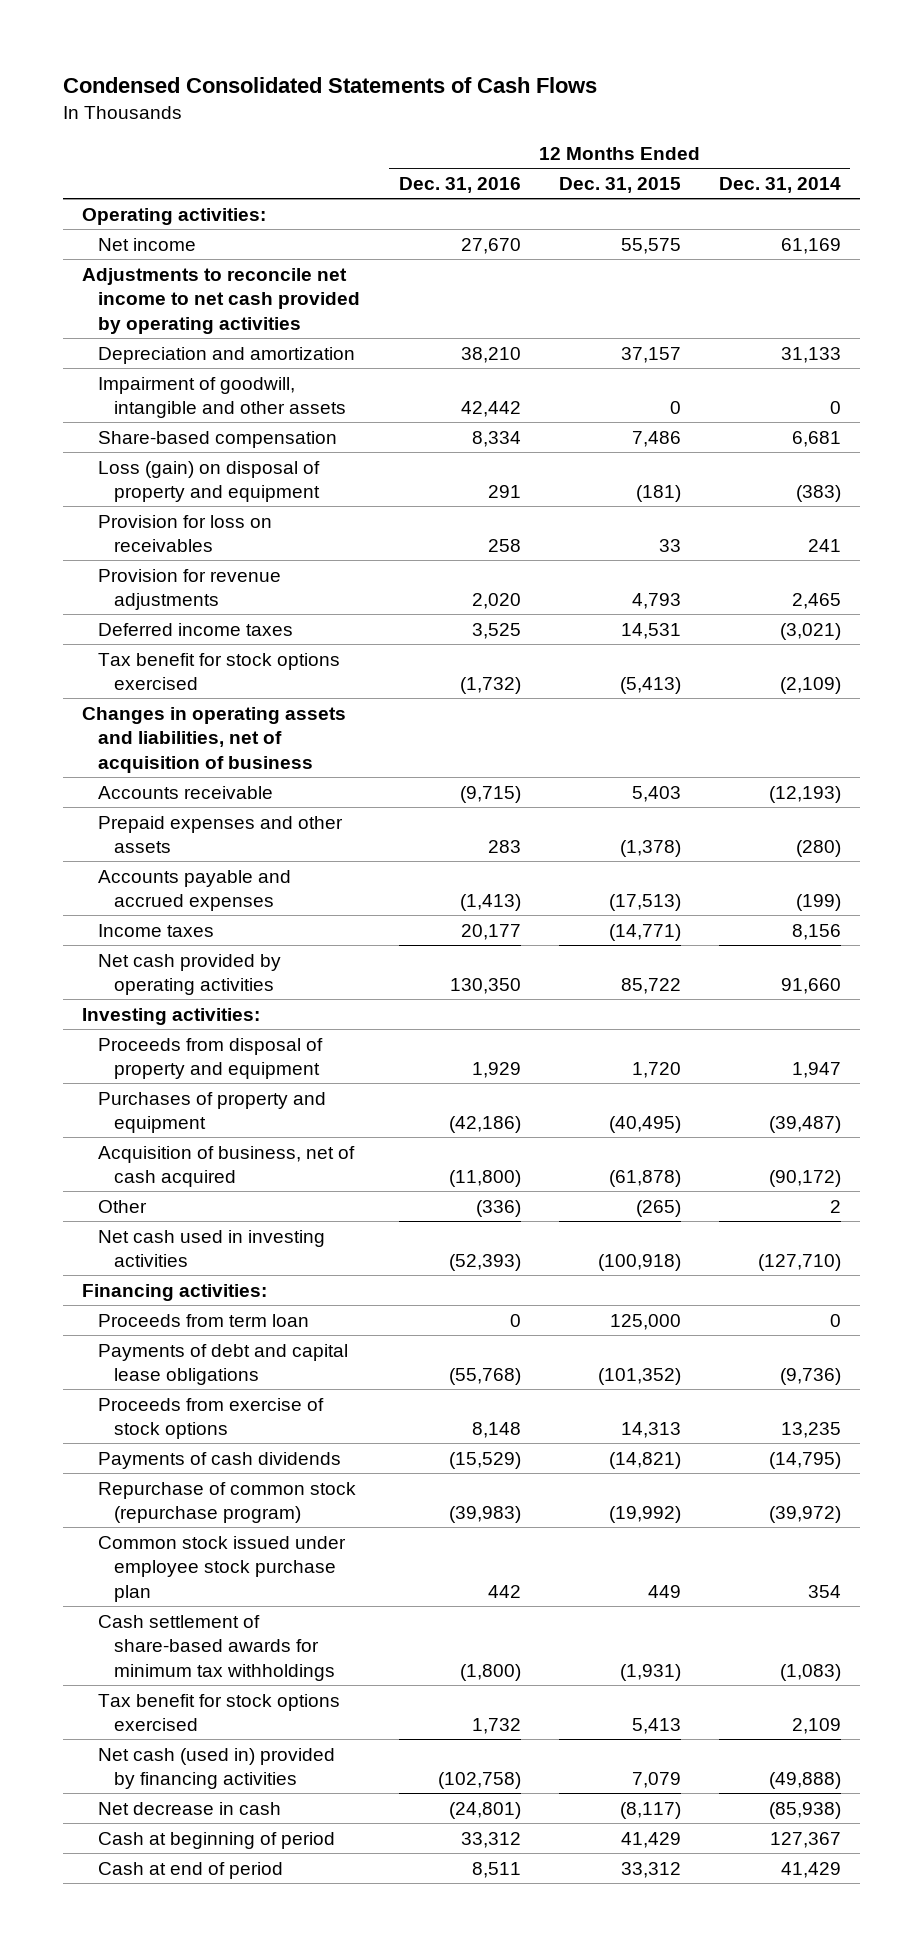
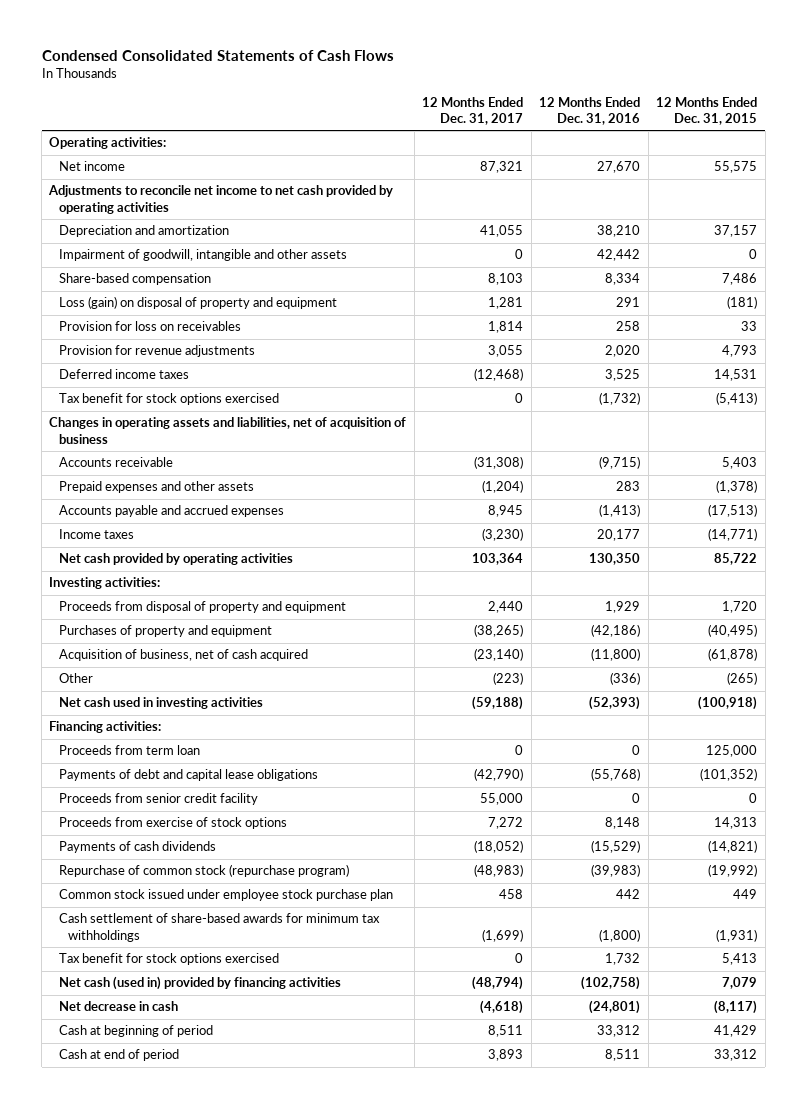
[718,176,841,193] Dec. 31, 2014 -> none
none -> [422,96,524,126] 12 Months Ended Dec. 31, 2017
none -> [58,793,258,806] Proceeds from senior credit facility

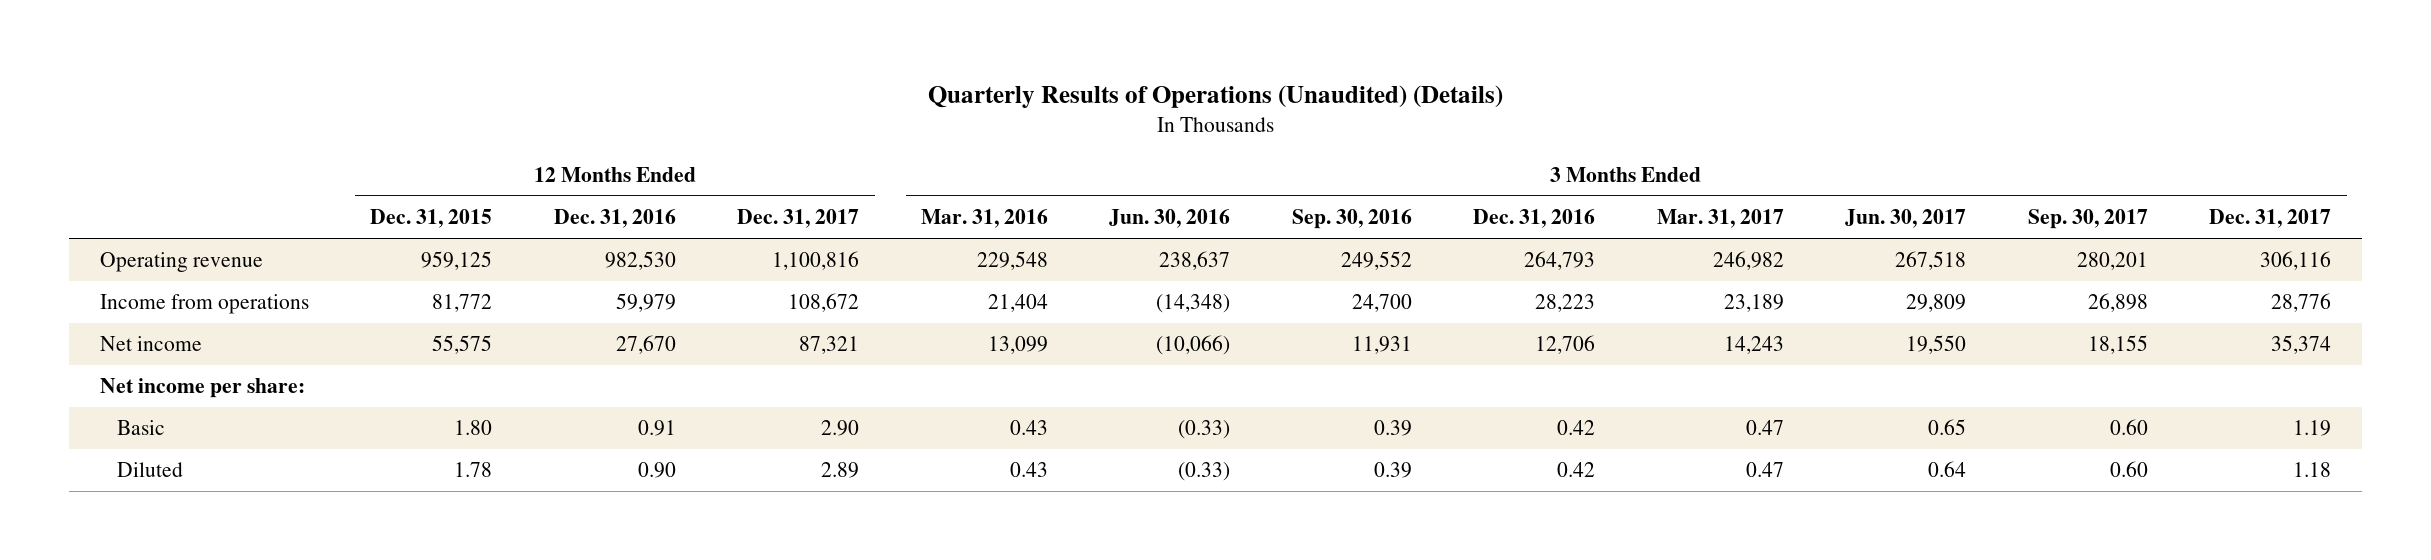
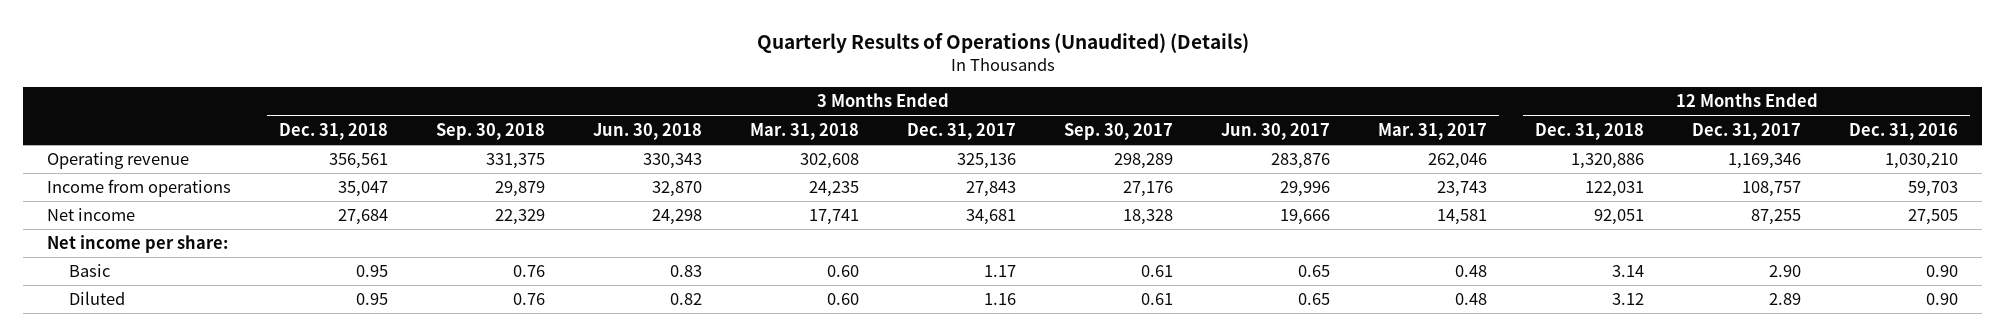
[370,209,493,229] Dec. 31, 2015 -> none
[920,209,1048,229] Mar. 31, 2016 -> none
[1109,209,1231,229] Jun. 30, 2016 -> none
[1291,209,1412,230] Sep. 30, 2016 -> none
[1473,209,1596,229] Dec. 31, 2016 -> none
none -> [279,122,389,140] Dec. 31, 2018
none -> [436,122,546,140] Sep. 30, 2018
none -> [593,122,703,140] Jun. 30, 2018
none -> [750,122,860,140] Mar. 31, 2018
none -> [1535,122,1645,140] Dec. 31, 2018
[604,251,676,271] 982,530 -> [1885,153,1959,170] 1,030,210
[772,251,860,271] 1,100,816 -> [1728,153,1802,170] 1,169,346
[1712,251,1784,271] 246,982 -> [1428,153,1488,170] 262,046
[1895,251,1967,271] 267,518 -> [1271,153,1331,170] 283,876
[2076,252,2148,271] 280,201 -> [1114,153,1174,170] 298,289
[2260,251,2332,271] 306,116 -> [957,153,1017,170] 325,136
[615,293,676,313] 59,979 -> [1908,181,1959,198] 59,703
[788,293,860,313] 108,672 -> [1742,181,1802,198] 108,757
[1723,294,1784,313] 23,189 -> [1437,181,1488,198] 23,743
[1906,294,1967,313] 29,809 -> [1280,181,1331,198] 29,996
[2087,293,2148,313] 26,898 -> [1123,181,1174,198] 27,176
[2271,293,2332,313] 28,776 -> [966,181,1017,198] 27,843
[615,335,676,355] 27,670 -> [1908,209,1959,226] 27,505
[799,336,860,355] 87,321 -> [1751,209,1802,226] 87,255
[1723,336,1784,355] 14,243 -> [1437,209,1488,226] 14,581
[1906,335,1967,355] 19,550 -> [1280,209,1331,226] 19,666
[2087,335,2148,355] 18,155 -> [1123,209,1174,226] 18,328
[2271,335,2332,355] 35,374 -> [966,209,1017,226] 34,681
[637,420,676,437] 0.91 -> [1926,265,1959,278] 0.90
[1745,420,1784,436] 0.47 -> [1455,265,1488,278] 0.48
[2109,419,2148,436] 0.60 -> [1141,265,1174,278] 0.61
[2293,420,2332,437] 1.19 -> [984,265,1017,278] 1.17
[1745,462,1784,478] 0.47 -> [1455,293,1488,306] 0.48
[1928,461,1967,478] 0.64 -> [1298,293,1331,306] 0.65
[2109,461,2148,478] 0.60 -> [1141,293,1174,306] 0.61
[2293,462,2332,478] 1.18 -> [984,293,1017,306] 1.16

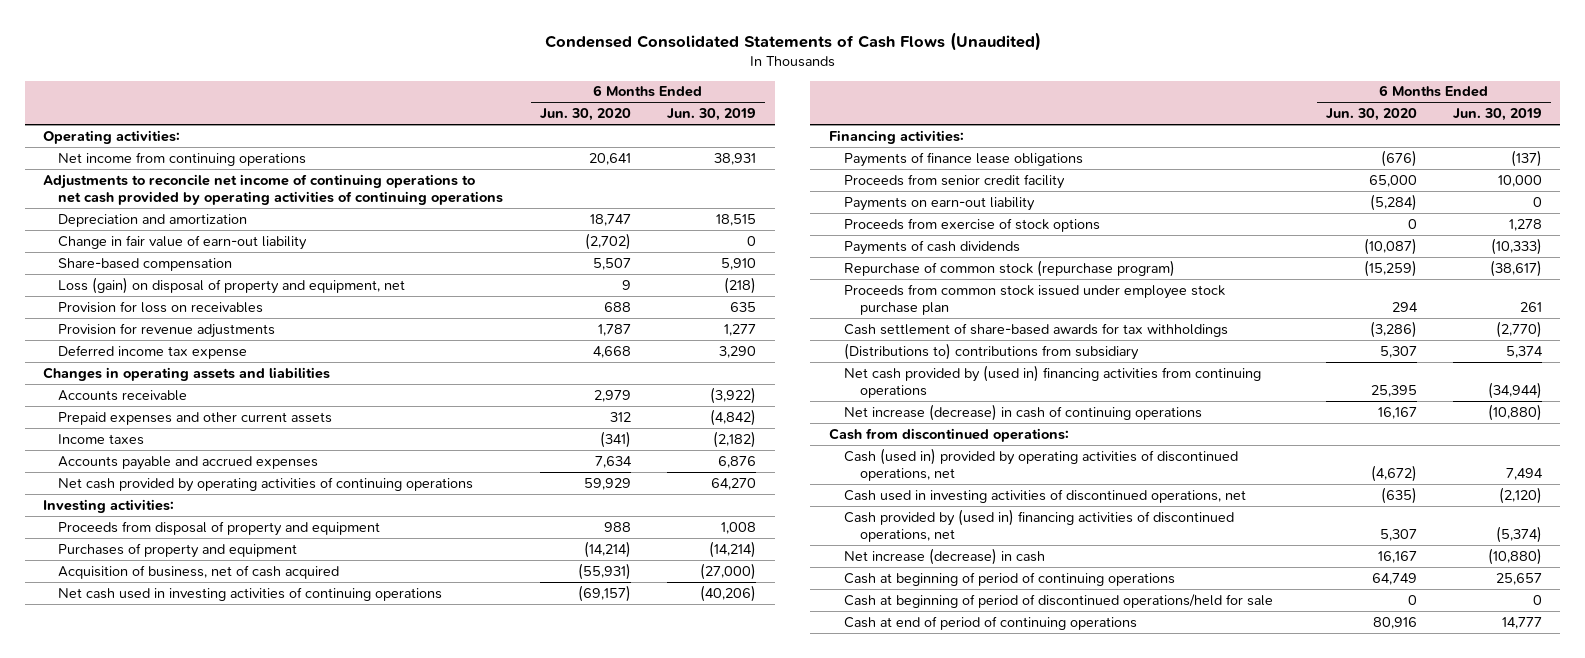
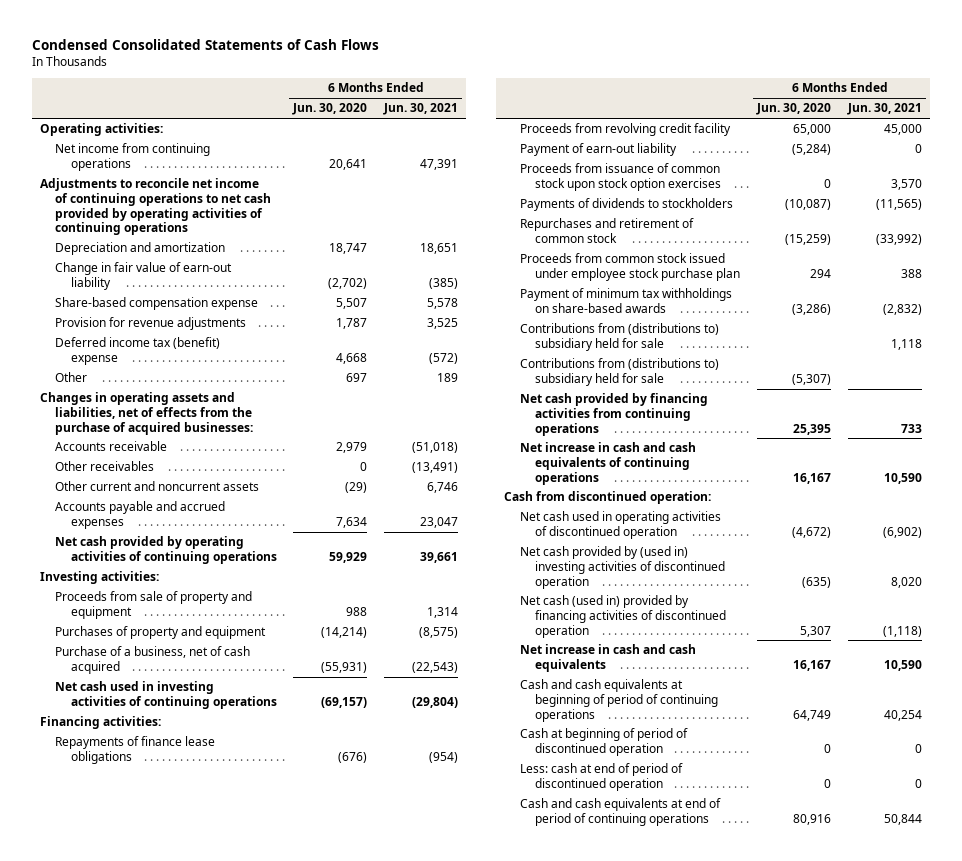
[544,31,1041,51] Condensed Consolidated Statements of Cash Flows (Unaudited) -> [31,39,379,51] Condensed Consolidated Statements of Cash Flows
[667,108,757,122] Jun. 30, 2019 -> none
none -> [382,103,458,116] Jun. 30, 2021
[58,276,406,294] Loss (gain) on disposal of property and equipment, net -> none
[58,300,264,313] Provision for loss on receivables -> none
[58,257,233,271] Share-based compensation -> [55,297,259,311] Share-based compensation expense
[58,344,248,359] Deferred income tax expense -> [55,337,221,365] Deferred income tax (benefit) expense
none -> [55,372,88,383] Other
[42,366,330,381] Changes in operating assets and liabilities -> [39,392,254,435] Changes in operating assets and liabilities, net of effects from the purchase of acquired businesses:
[58,433,145,445] Income taxes -> none
none -> [55,461,155,472] Other receivables
[58,411,333,425] Prepaid expenses and other current assets -> [55,481,260,492] Other current and noncurrent assets
[609,411,631,422] 312 -> [345,482,368,494] (29)
[58,520,381,536] Proceeds from disposal of property and equipment -> [55,591,253,619] Proceeds from sale of property and equipment
[58,564,340,579] Acquisition of business, net of cash acquired -> [55,646,251,674] Purchase of a business, net of cash acquired
[844,151,1084,167] Payments of finance lease obligations -> [55,736,216,764] Repayments of finance lease obligations
[844,173,1066,189] Proceeds from senior credit facility -> [519,123,731,137] Proceeds from revolving credit facility
[844,196,1036,211] Payments on earn-out liability -> [519,143,677,157] Payment of earn-out liability
[844,217,1101,232] Proceeds from exercise of stock options -> [519,163,722,191] Proceeds from issuance of common stock upon stock option exercises
[844,239,1021,255] Payments of cash dividends -> [519,198,733,212] Payments of dividends to stockholders
[844,259,1176,277] Repurchase of common stock (repurchase program) -> [519,218,694,243] Repurchases and retirement of common stock
[844,322,1229,337] Cash settlement of share-based awards for tax withholdings -> [519,288,732,313] Payment of minimum tax withholdings on share-based awards
none -> [519,323,719,351] Contributions from (distributions to) subsidiary held for sale
[844,342,1140,360] (Distributions to) contributions from subsidiary -> [519,358,719,386] Contributions from (distributions to) subsidiary held for sale
[1379,345,1417,358] 5,307 -> [792,373,832,385] (5,307)
[844,364,1262,398] Net cash provided by (used in) financing activities from continuing operations -> [519,393,708,436] Net cash provided by financing activities from continuing operations
[844,403,1203,421] Net increase (decrease) in cash of continuing operations -> [519,442,696,485] Net increase in cash and cash equivalents of continuing operations
[828,427,1069,442] Cash from discontinued operations: -> [504,491,712,505] Cash from discontinued operation:
[844,447,1239,481] Cash (used in) provided by operating activities of discontinued operations, net -> [519,511,721,539] Net cash used in operating activities of discontinued operation
[844,488,1247,503] Cash used in investing activities of discontinued operations, net -> [519,546,726,589] Net cash provided by (used in) investing activities of discontinued operation
[844,508,1235,542] Cash provided by (used in) financing activities of discontinued operations, net -> [519,595,727,638] Net cash (used in) provided by financing activities of discontinued operation
[844,547,1046,565] Net increase (decrease) in cash -> [519,644,696,672] Net increase in cash and cash equivalents
[844,571,1176,586] Cash at beginning of period of continuing operations -> [519,679,719,722] Cash and cash equivalents at beginning of period of continuing operations
[844,593,1274,608] Cash at beginning of period of discontinued operations/held for sale -> [519,728,688,756] Cash at beginning of period of discontinued operation
none -> [519,763,683,791] Less: cash at end of period of discontinued operation
[844,615,1138,630] Cash at end of period of continuing operations -> [519,798,721,826] Cash and cash equivalents at end of period of continuing operations

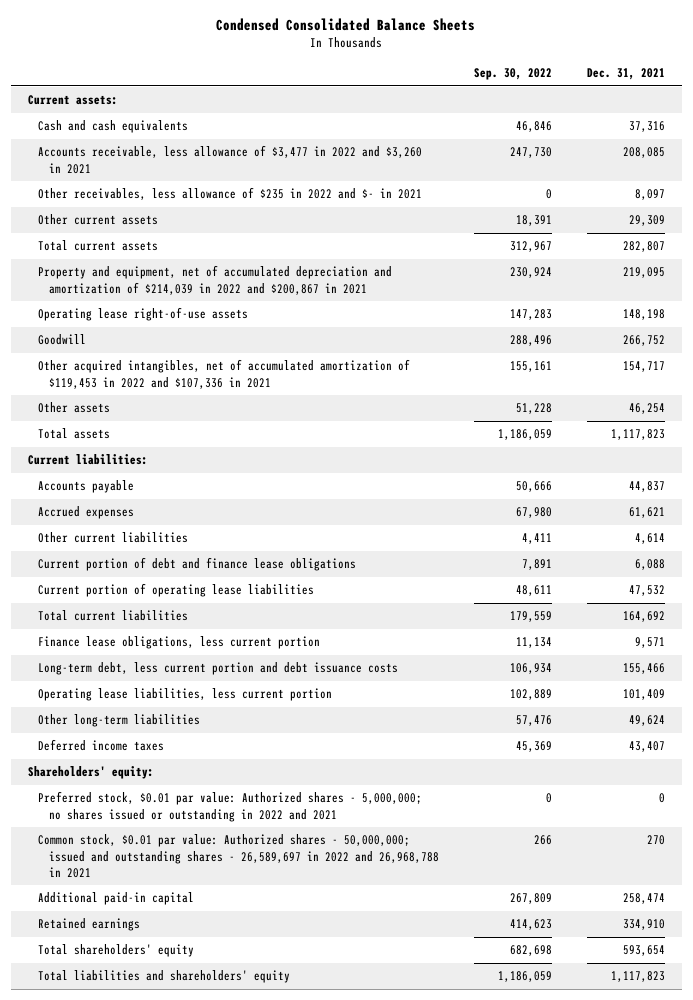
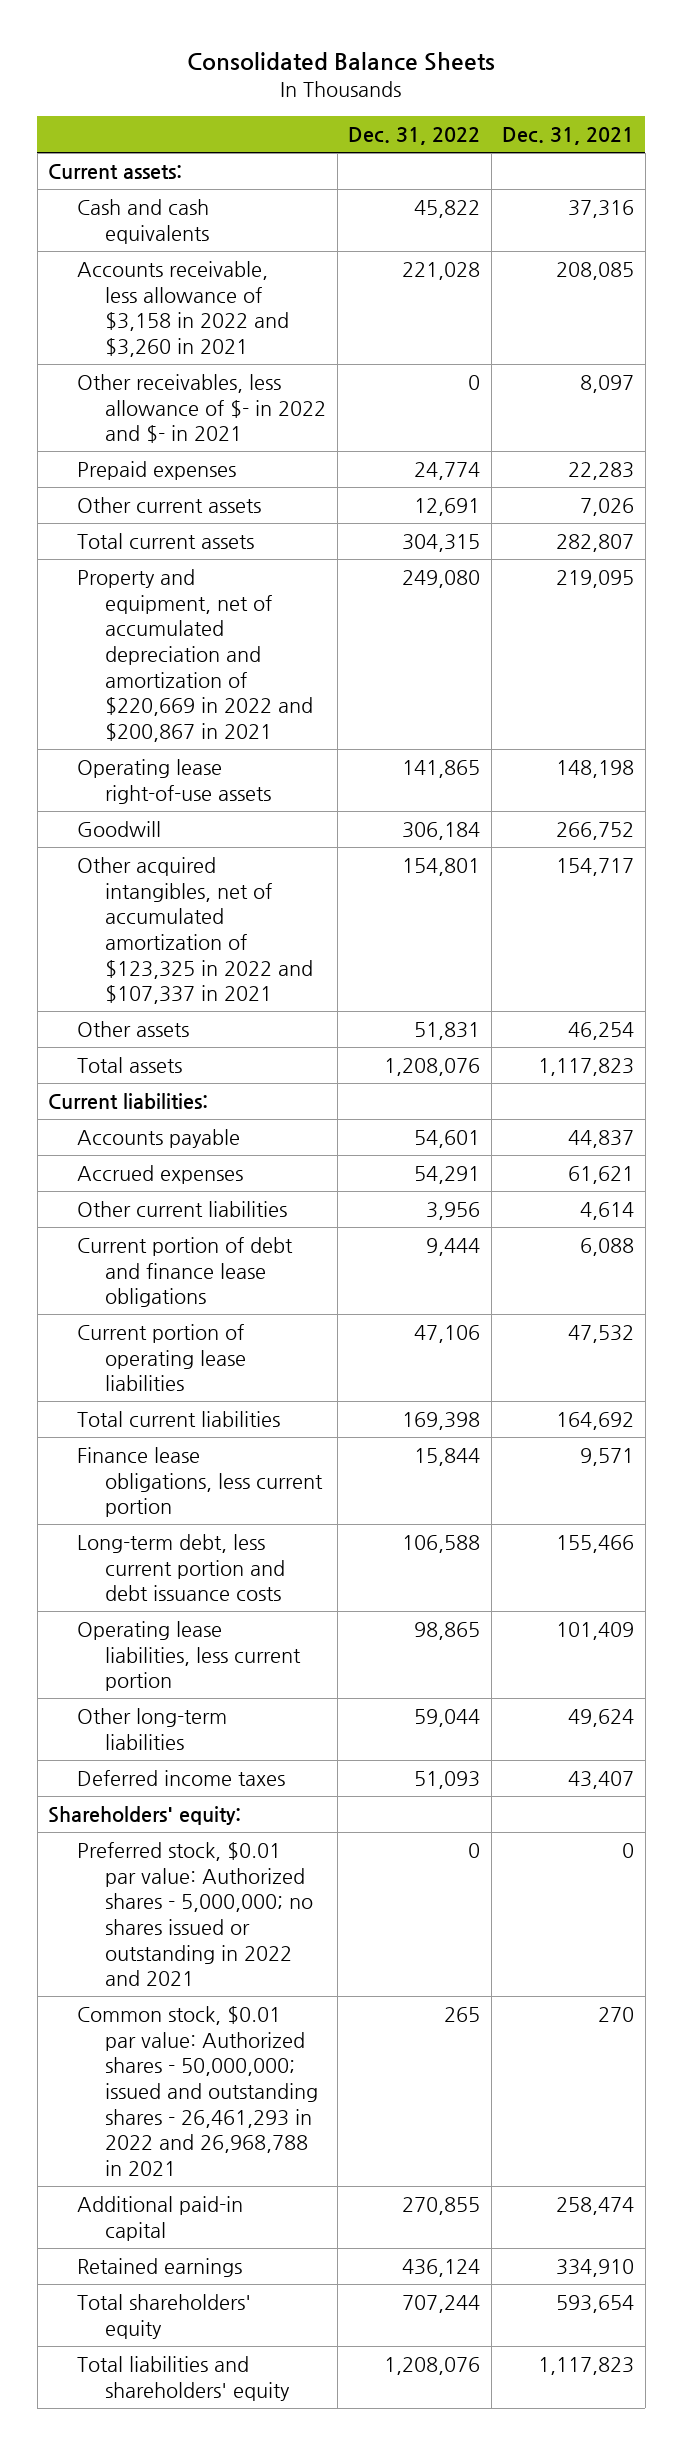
[216,18,476,32] Condensed Consolidated Balance Sheets -> [187,51,496,71] Consolidated Balance Sheets
[473,68,552,81] Sep. 30, 2022 -> none
none -> [348,127,481,146] Dec. 31, 2022
[38,145,423,174] Accounts receivable, less allowance of $3,477 in 2022 and $3,260 in 2021 -> [76,261,290,357] Accounts receivable, less allowance of $3,158 in 2022 and $3,260 in 2021
[38,187,423,201] Other receivables, less allowance of $235 in 2022 and $- in 2021 -> [76,374,327,444] Other receivables, less allowance of $- in 2022 and $- in 2021
none -> [76,461,236,481] Prepaid expenses
[628,215,665,227] 29,309 -> [580,498,635,517] 7,026
[38,265,393,295] Property and equipment, net of accumulated depreciation and amortization of $214,039 in 2022 and $200,867 in 2021 -> [76,569,314,742] Property and equipment, net of accumulated depreciation and amortization of $220,669 in 2022 and $200,867 in 2021
[38,359,411,389] Other acquired intangibles, net of accumulated amortization of $119,453 in 2022 and $107,336 in 2021 -> [76,857,314,1005] Other acquired intangibles, net of accumulated amortization of $123,325 in 2022 and $107,337 in 2021
[38,834,439,878] Common stock, $0.01 par value: Authorized shares - 50,000,000; issued and outstanding shares - 26,589,697 in 2022 and 26,968,788 in 2021 -> [76,2006,319,2176] Common stock, $0.01 par value: Authorized shares - 50,000,000; issued and outstanding shares - 26,461,293 in 2022 and 26,968,788 in 2021

